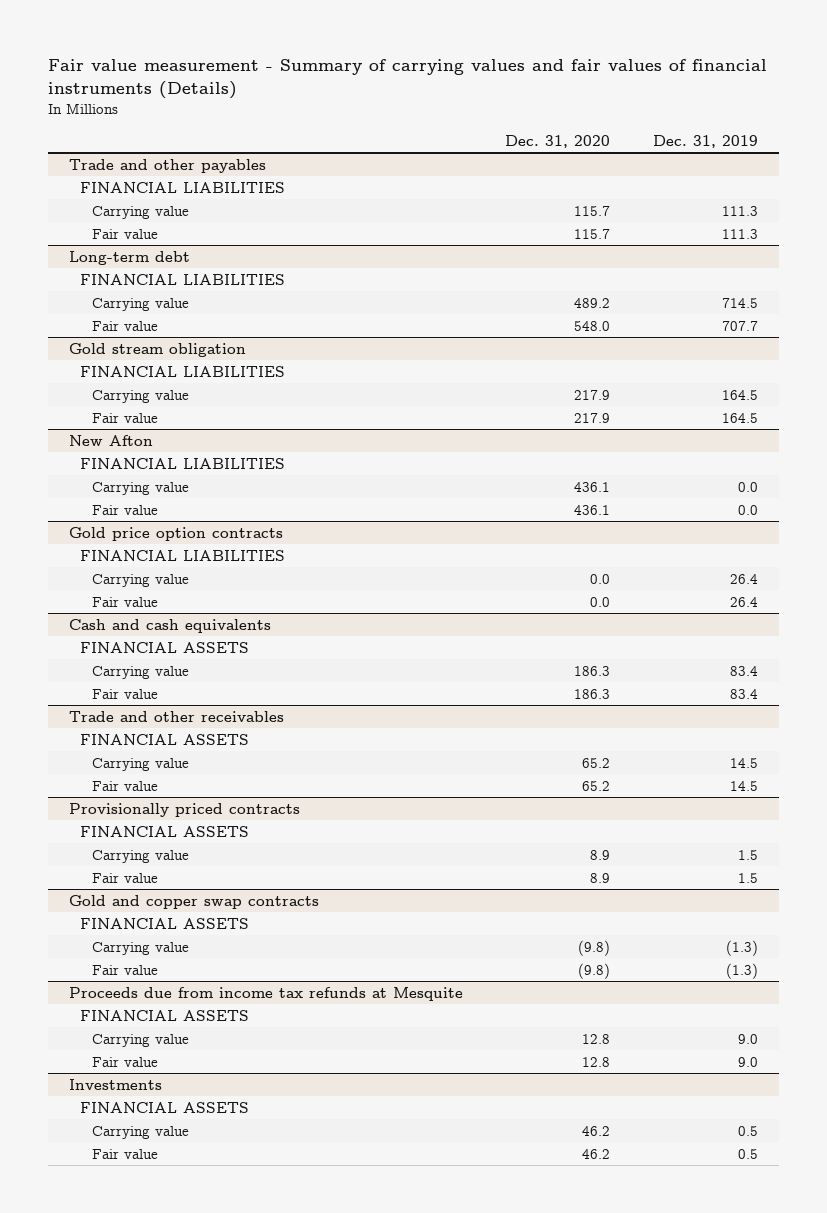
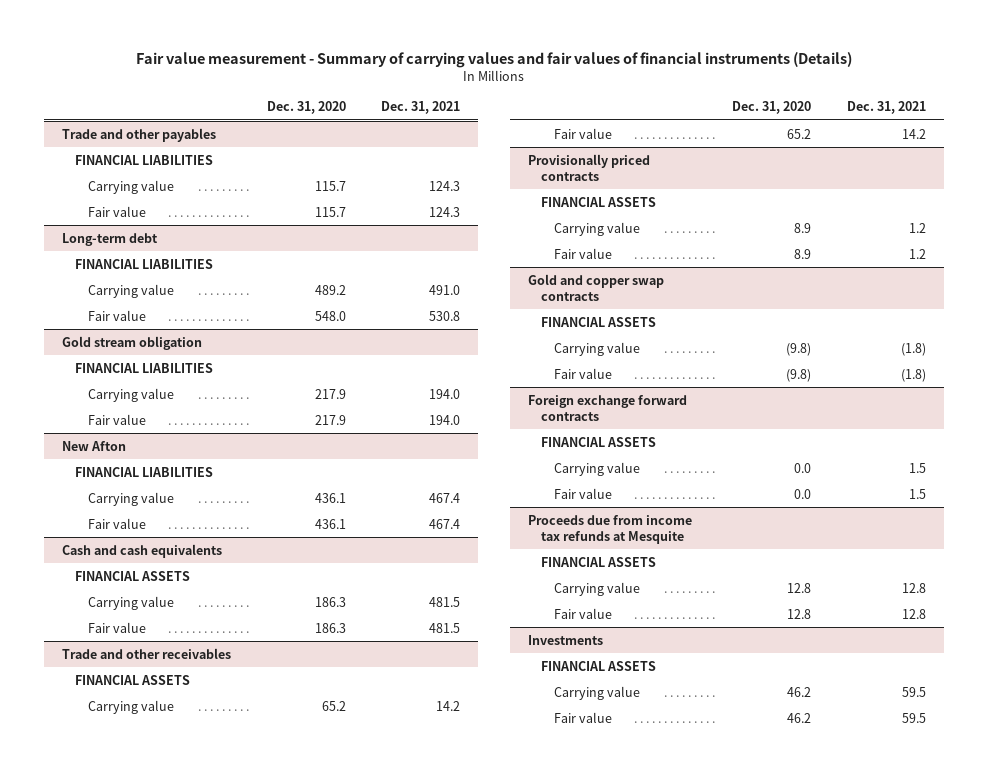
[652,134,758,148] Dec. 31, 2019 -> none
none -> [381,101,461,115] Dec. 31, 2021
[68,526,283,541] Gold price option contracts -> none
[80,549,286,561] FINANCIAL LIABILITIES -> none
[91,573,189,587] Carrying value -> none
[91,596,158,607] Fair value -> none
none -> [527,394,687,421] Foreign exchange forward contracts
none -> [540,436,656,447] FINANCIAL ASSETS
none -> [554,461,641,476] Carrying value
none -> [554,487,613,499] Fair value

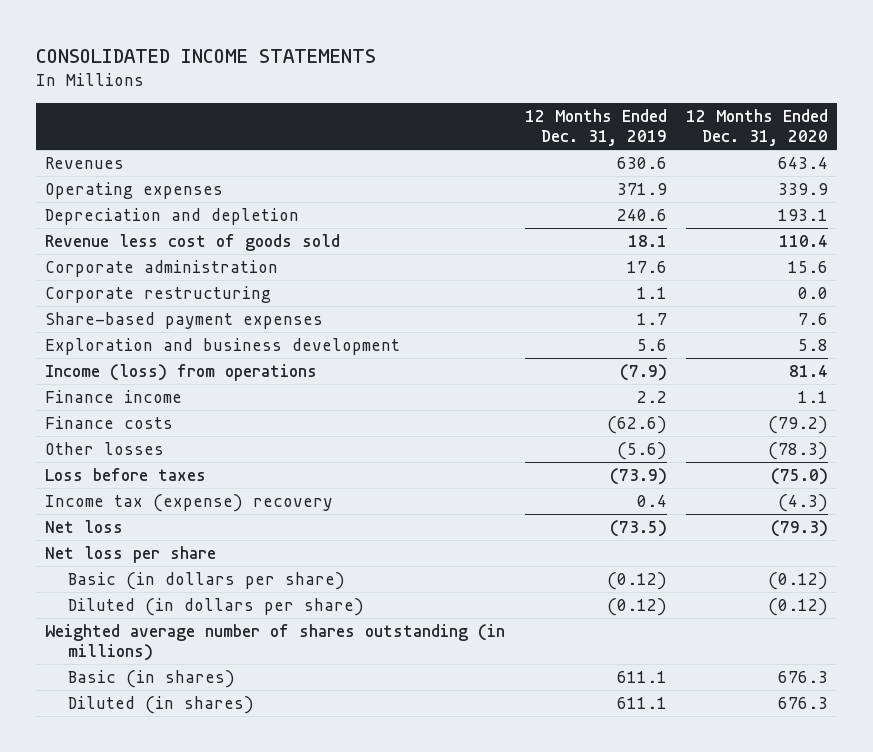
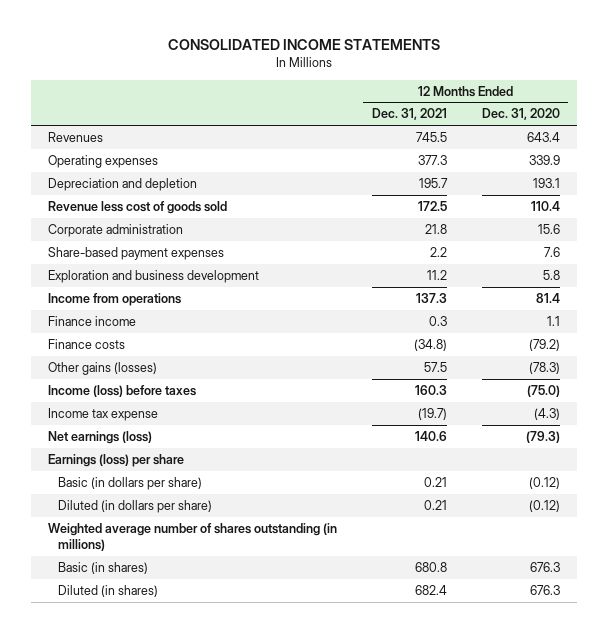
[524,108,667,147] 12 Months Ended Dec. 31, 2019 -> none
none -> [371,108,447,121] Dec. 31, 2021
[45,285,272,303] Corporate restructuring -> none
[45,363,318,381] Income (loss) from operations -> [48,292,182,306] Income from operations
[45,441,165,455] Other losses -> [48,361,158,375] Other gains (losses)
[45,467,207,481] Loss before taxes -> [48,384,197,397] Income (loss) before taxes
[45,493,334,512] Income tax (expense) recovery -> [48,407,159,421] Income tax expense
[45,519,124,533] Net loss -> [48,430,153,444] Net earnings (loss)
[45,545,217,563] Net loss per share -> [48,453,185,467] Earnings (loss) per share

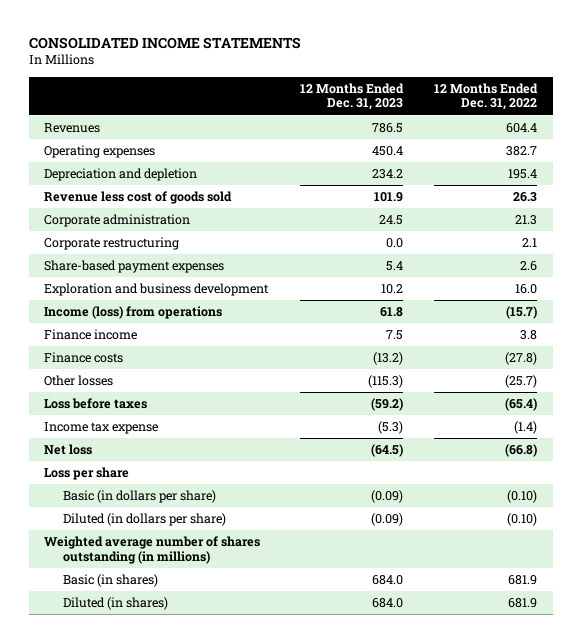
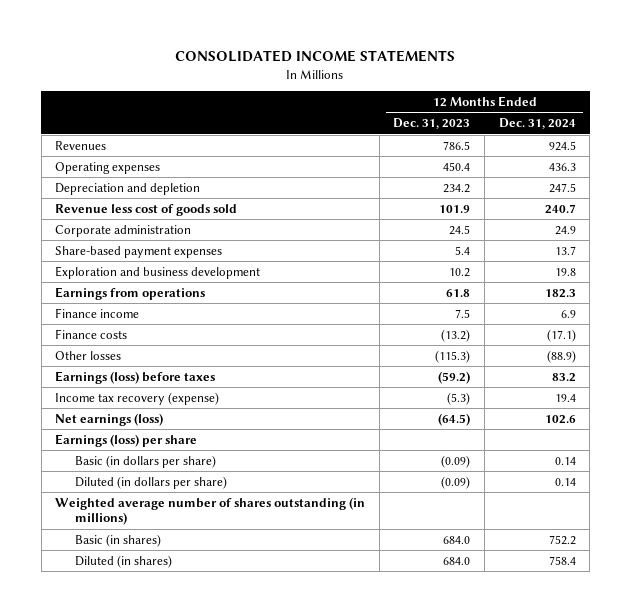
[433,82,538,111] 12 Months Ended Dec. 31, 2022 -> none
none -> [498,118,576,130] Dec. 31, 2024
[44,237,180,251] Corporate restructuring -> none
[44,306,223,320] Income (loss) from operations -> [55,286,206,300] Earnings from operations
[44,398,148,410] Loss before taxes -> [55,370,216,384] Earnings (loss) before taxes
[44,422,159,435] Income tax expense -> [55,391,220,405] Income tax recovery (expense)
[44,444,93,456] Net loss -> [55,412,164,426] Net earnings (loss)
[44,467,130,481] Loss per share -> [55,433,198,447] Earnings (loss) per share

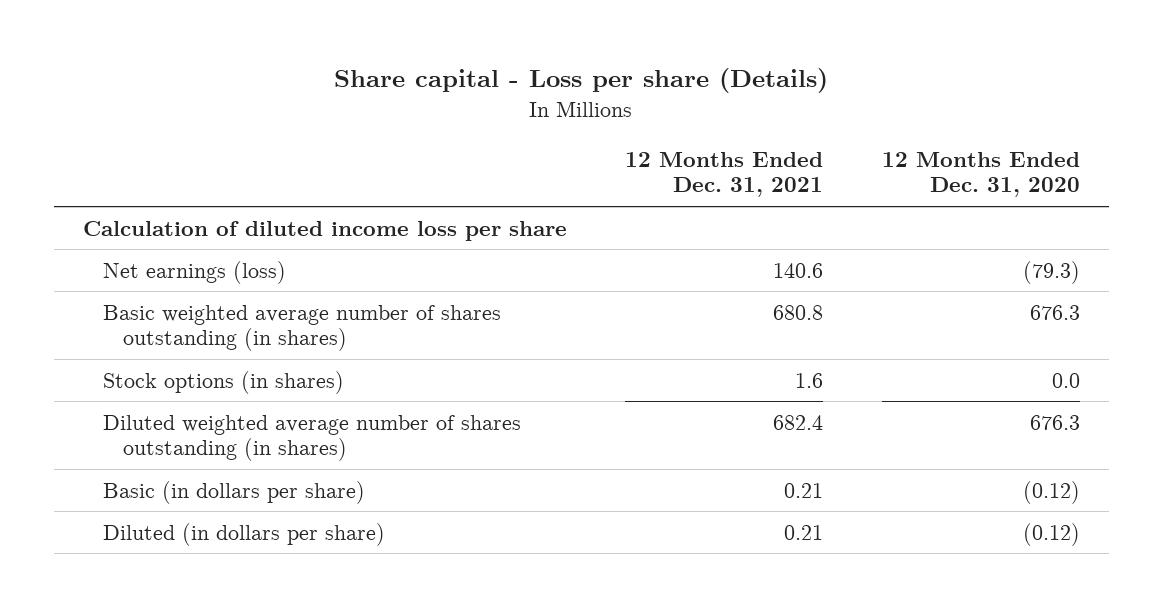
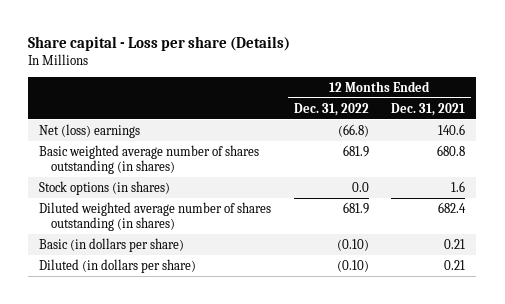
[881,151,1080,198] 12 Months Ended Dec. 31, 2020 -> none
none -> [293,102,369,116] Dec. 31, 2022
[82,220,567,241] Calculation of diluted income loss per share -> none
[103,260,287,284] Net earnings (loss) -> [39,123,141,138] Net (loss) earnings

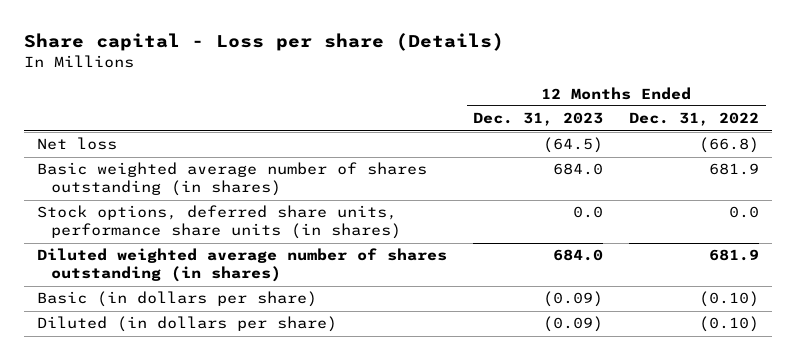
[391,102,466,116] Dec. 31, 2021 -> none
none -> [473,112,604,127] Dec. 31, 2023
[39,123,141,138] Net (loss) earnings -> [37,137,118,151] Net loss
[39,180,171,195] Stock options (in shares) -> [37,205,401,240] Stock options, deferred share units, performance share units (in shares)

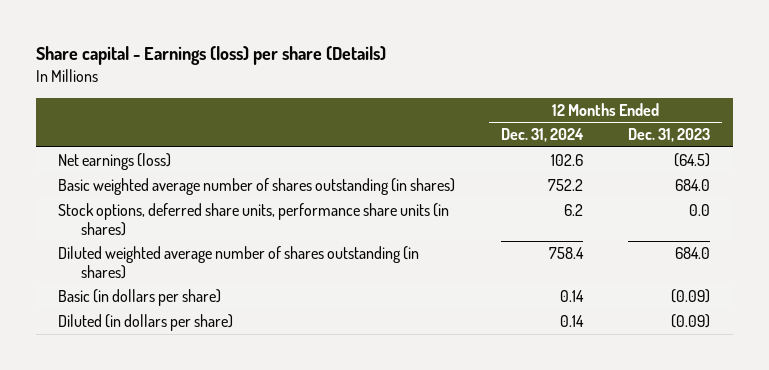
[24,32,505,51] Share capital - Loss per share (Details) -> [35,46,386,66] Share capital - Earnings (loss) per share (Details)
[629,112,760,127] Dec. 31, 2022 -> none
none -> [500,128,584,143] Dec. 31, 2024
[37,137,118,151] Net loss -> [58,153,172,171] Net earnings (loss)

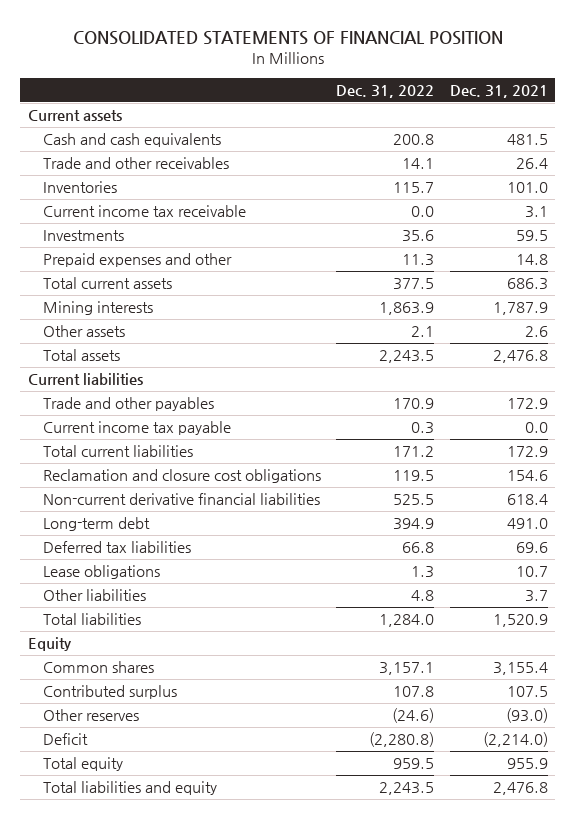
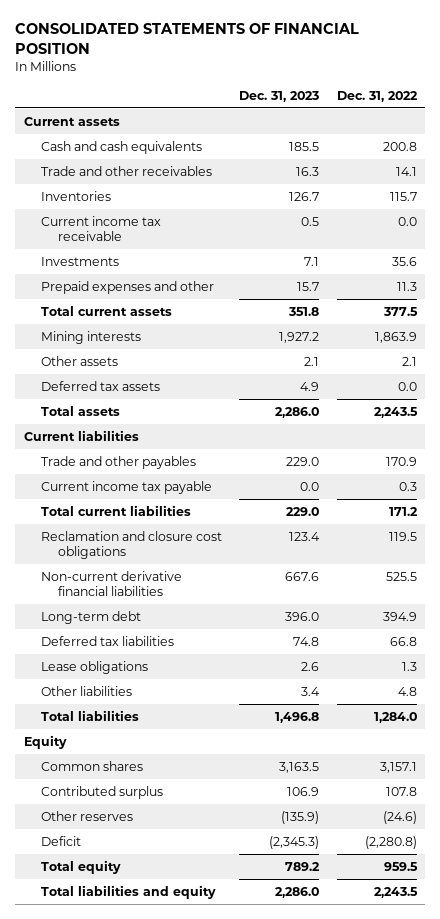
[449,85,548,99] Dec. 31, 2021 -> none
none -> [239,91,320,103] Dec. 31, 2023
none -> [40,380,160,391] Deferred tax assets

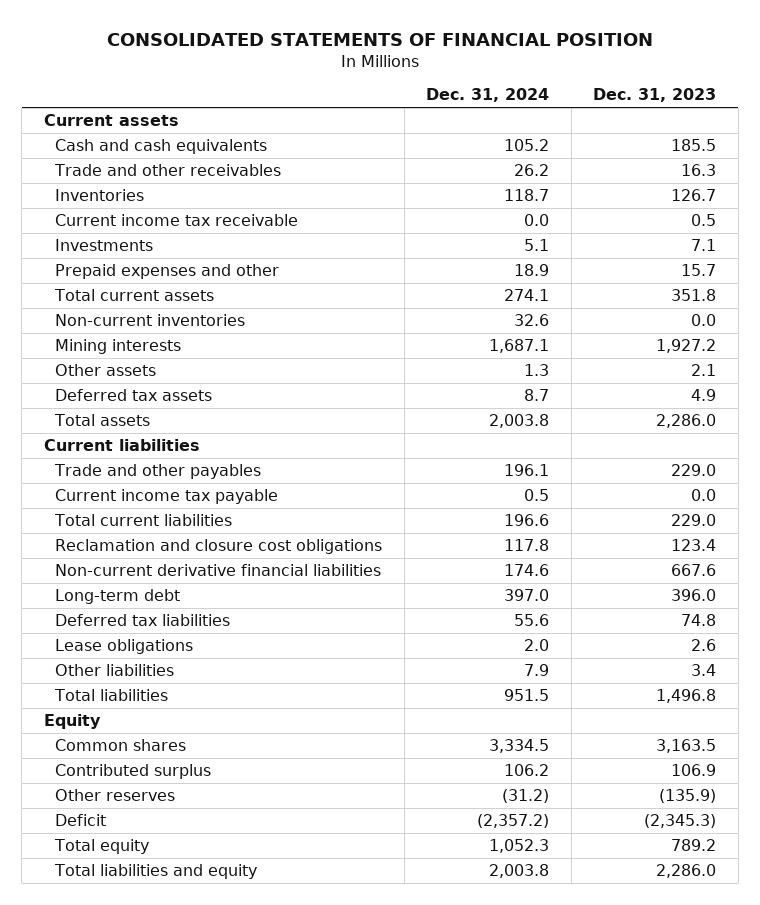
[336,91,418,103] Dec. 31, 2022 -> none
none -> [426,88,550,103] Dec. 31, 2024
none -> [55,314,246,327] Non-current inventories

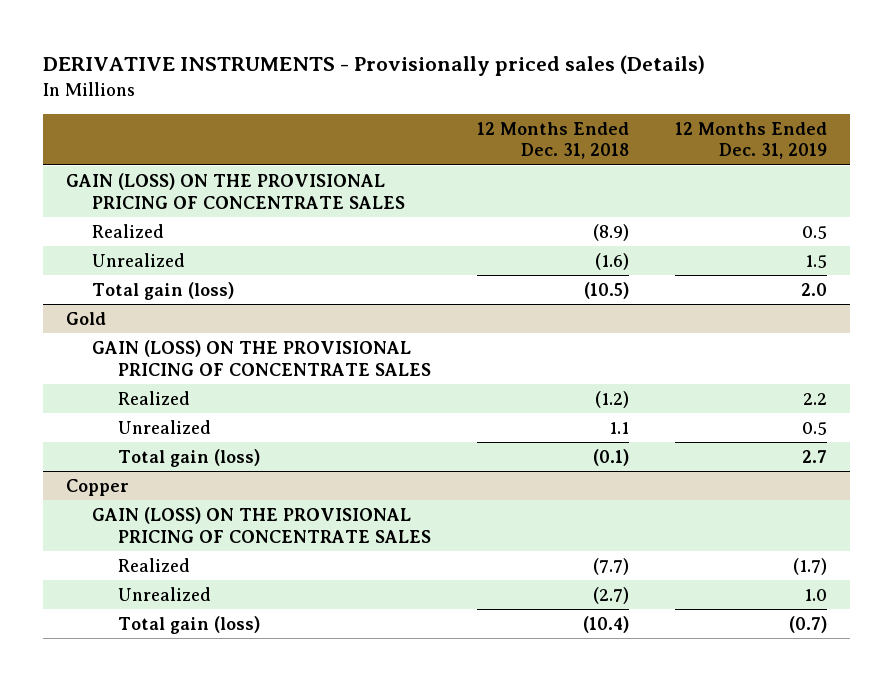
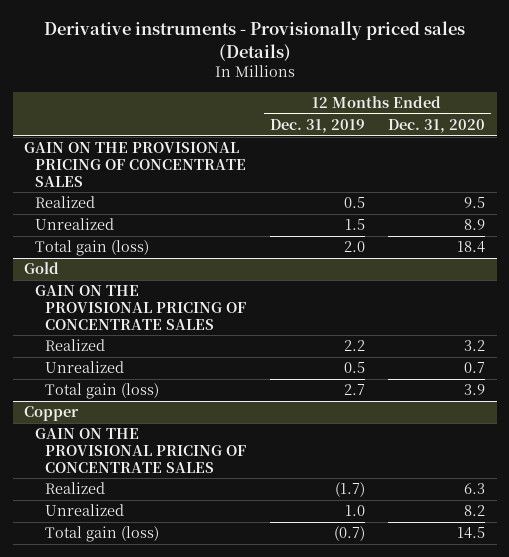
[42,55,705,77] DERIVATIVE INSTRUMENTS - Provisionally priced sales (Details) -> [43,21,465,61] Derivative instruments - Provisionally priced sales (Details)
[477,121,630,160] 12 Months Ended Dec. 31, 2018 -> none
none -> [388,118,486,133] Dec. 31, 2020
[65,172,405,209] GAIN (LOSS) ON THE PROVISIONAL PRICING OF CONCENTRATE SALES -> [24,142,246,187] GAIN ON THE PROVISIONAL PRICING OF CONCENTRATE SALES
[91,339,432,376] GAIN (LOSS) ON THE PROVISIONAL PRICING OF CONCENTRATE SALES -> [34,285,247,330] GAIN ON THE PROVISIONAL PRICING OF CONCENTRATE SALES
[91,506,432,543] GAIN (LOSS) ON THE PROVISIONAL PRICING OF CONCENTRATE SALES -> [34,428,247,473] GAIN ON THE PROVISIONAL PRICING OF CONCENTRATE SALES

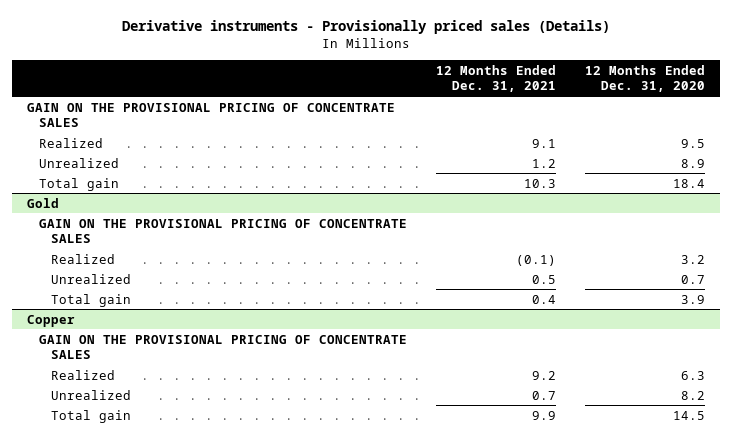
[269,118,365,133] Dec. 31, 2019 -> none
none -> [435,64,556,93] 12 Months Ended Dec. 31, 2021
[34,240,149,257] Total gain (loss) -> [38,177,119,191] Total gain
[45,383,160,400] Total gain (loss) -> [50,293,131,307] Total gain
[45,526,160,543] Total gain (loss) -> [50,409,131,423] Total gain

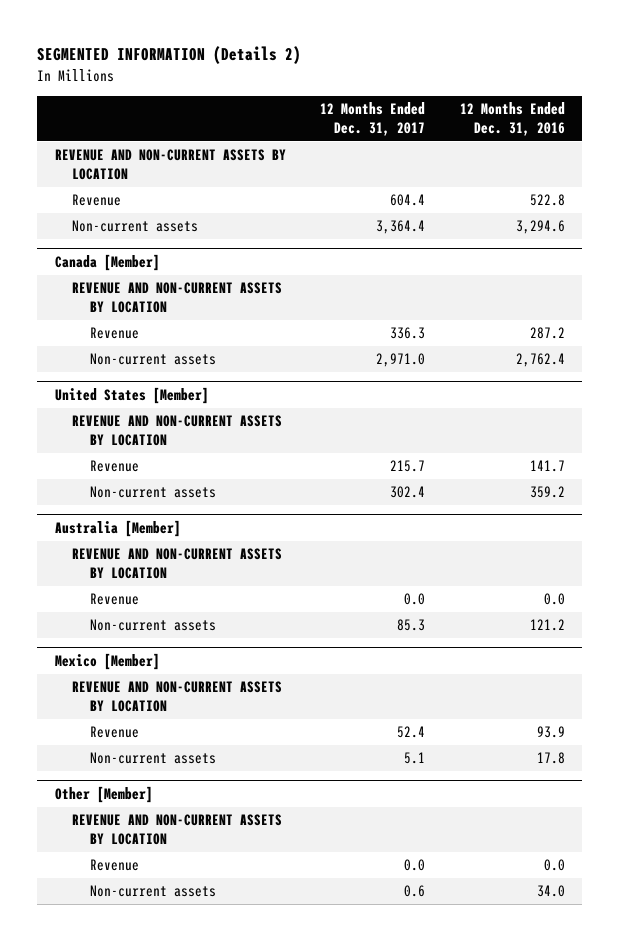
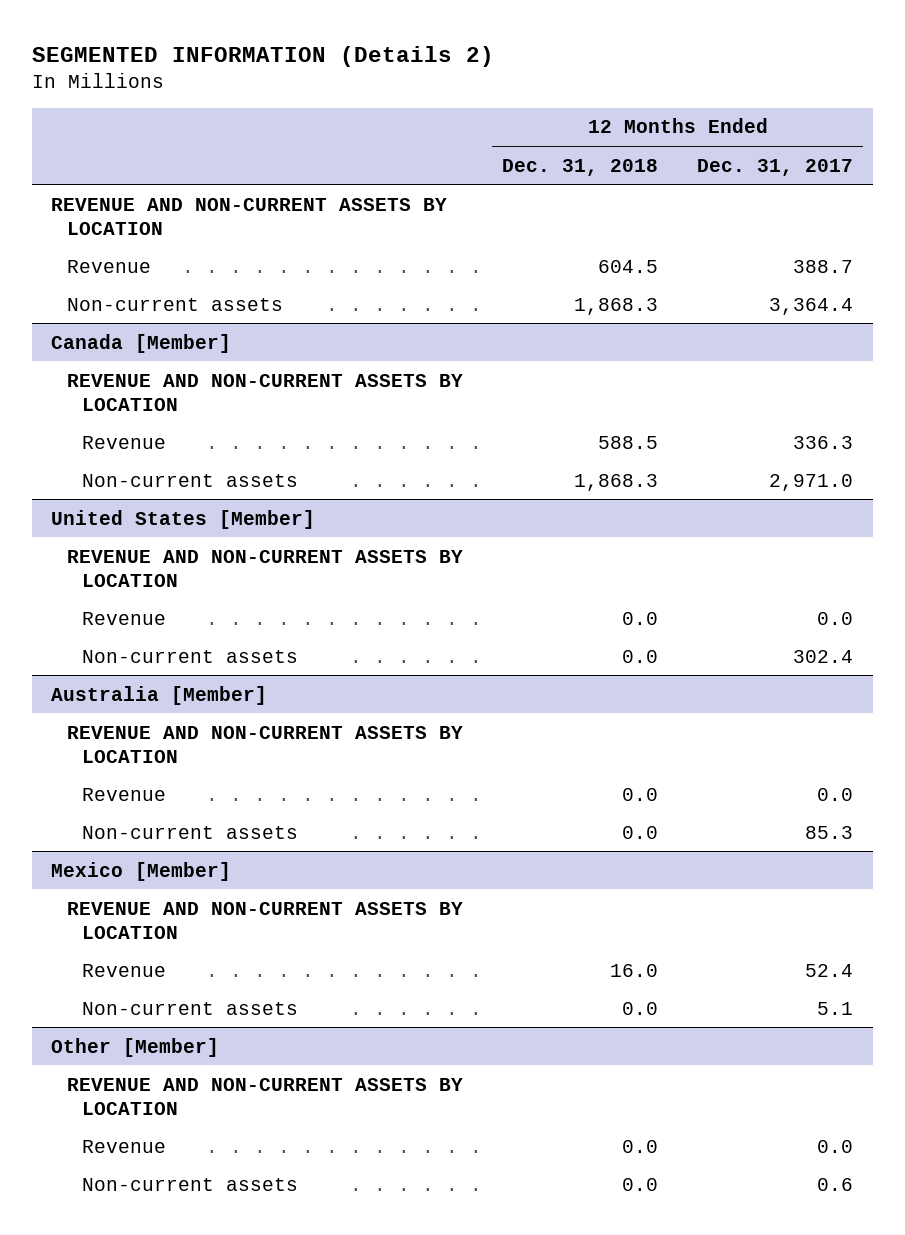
[459,102,565,136] 12 Months Ended Dec. 31, 2016 -> none
none -> [501,158,658,176] Dec. 31, 2018
[390,194,426,207] 604.4 -> [793,259,854,273] 388.7
[390,460,426,473] 215.7 -> [817,611,854,625] 0.0

